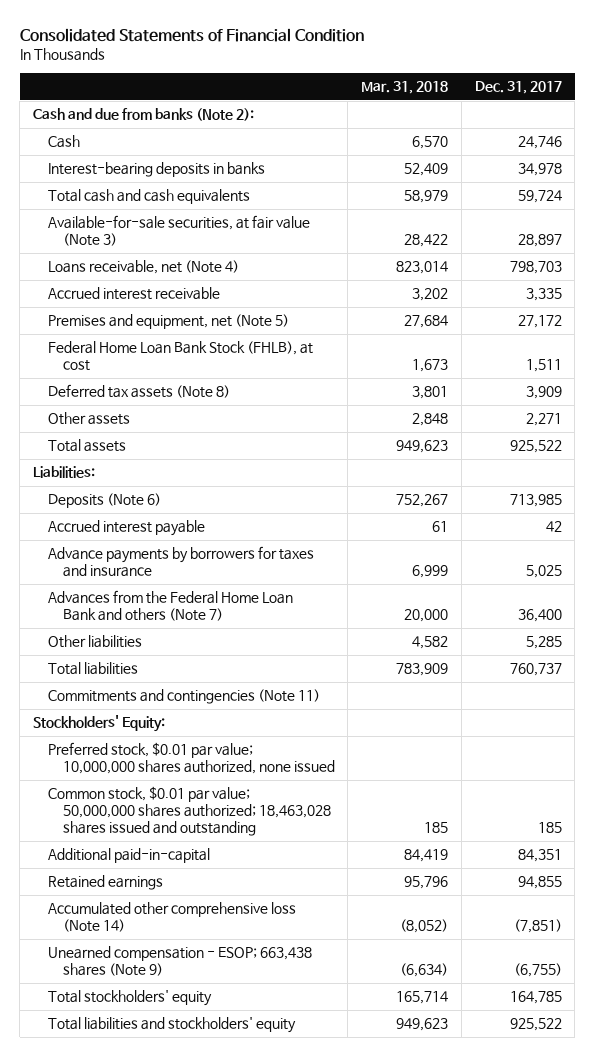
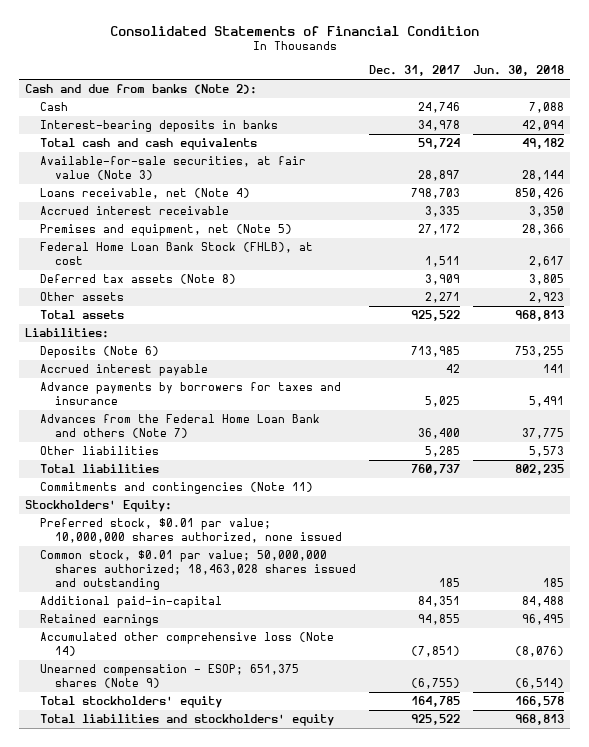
[361,81,449,95] Mar. 31, 2018 -> none
none -> [472,65,564,77] Jun. 30, 2018
[47,946,312,977] Unearned compensation - ESOP; 663,438 shares (Note 9) -> [40,664,300,689] Unearned compensation - ESOP; 651,375 shares (Note 9)

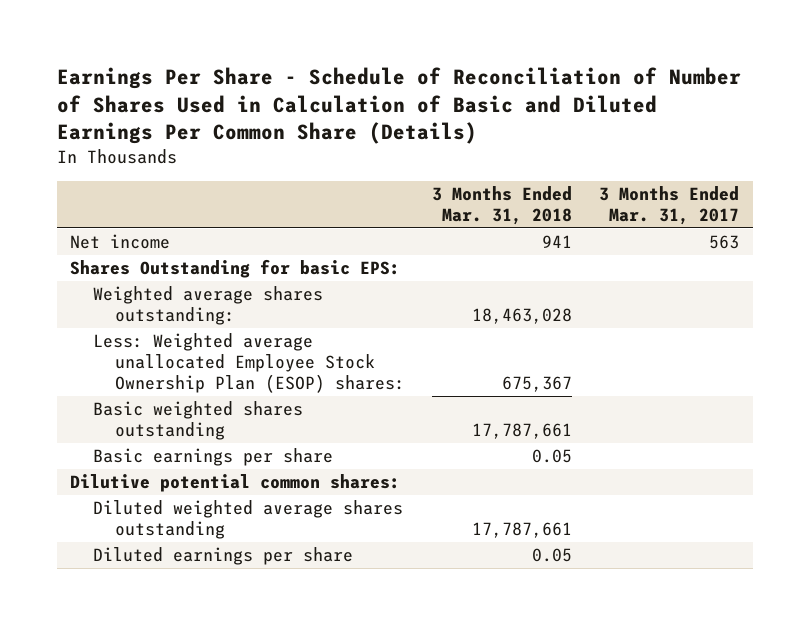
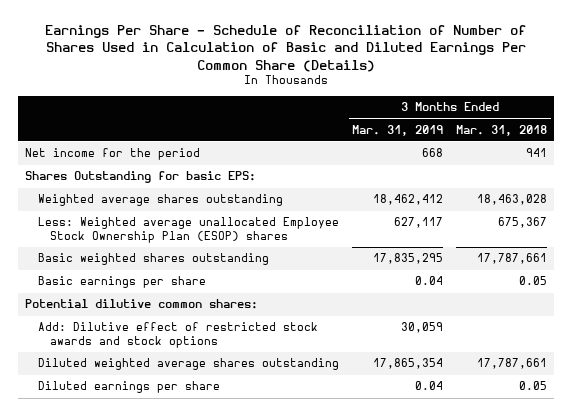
[599,186,740,225] 3 Months Ended Mar. 31, 2017 -> none
none -> [351,124,443,136] Mar. 31, 2019
[70,234,171,250] Net income -> [24,148,200,161] Net income for the period
[92,286,323,326] Weighted average shares outstanding: -> [37,194,283,207] Weighted average shares outstanding
[92,333,406,393] Less: Weighted average unallocated Employee Stock Ownership Plan (ESOP) shares: -> [37,217,339,244] Less: Weighted average unallocated Employee Stock Ownership Plan (ESOP) shares
[70,474,401,493] Dilutive potential common shares: -> [24,299,258,310] Potential dilutive common shares:
none -> [37,322,318,349] Add: Dilutive effect of restricted stock awards and stock options

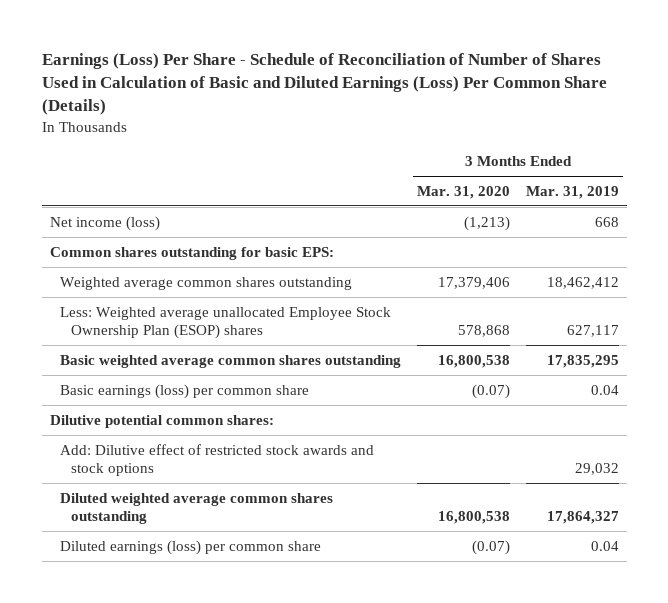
[45,25,527,72] Earnings Per Share - Schedule of Reconciliation of Number of Shares Used in Calculation of Basic and Diluted Earnings Per Common Share (Details) -> [41,52,607,116] Earnings (Loss) Per Share - Schedule of Reconciliation of Number of Shares Used in Calculation of Basic and Diluted Earnings (Loss) Per Common Share (Details)
[456,124,548,136] Mar. 31, 2018 -> none
none -> [417,185,511,199] Mar. 31, 2020
[24,148,200,161] Net income for the period -> [49,215,160,231] Net income (loss)
[24,171,256,184] Shares Outstanding for basic EPS: -> [49,246,334,260] Common shares outstanding for basic EPS:
[37,194,283,207] Weighted average shares outstanding -> [60,276,353,290] Weighted average common shares outstanding
[37,253,269,266] Basic weighted shares outstanding -> [60,354,402,368] Basic weighted average common shares outstanding
[37,276,206,289] Basic earnings per share -> [60,383,310,399] Basic earnings (loss) per common share
[24,299,258,310] Potential dilutive common shares: -> [49,414,274,428] Dilutive potential common shares:
[400,322,443,334] 30,059 -> [574,462,619,475] 29,032
[37,358,339,371] Diluted weighted average shares outstanding -> [60,492,334,524] Diluted weighted average common shares outstanding
[372,358,443,370] 17,865,354 -> [546,510,619,524] 17,864,327
[37,381,220,394] Diluted earnings per share -> [60,539,322,555] Diluted earnings (loss) per common share

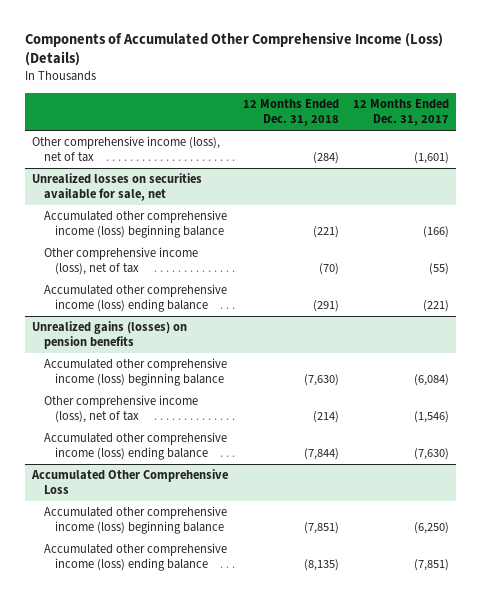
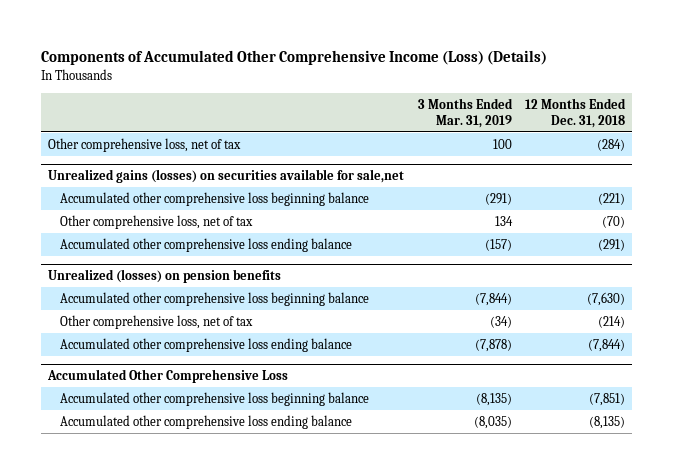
[353,99,450,126] 12 Months Ended Dec. 31, 2017 -> none
none -> [417,97,513,128] 3 Months Ended Mar. 31, 2019
[32,136,221,163] Other comprehensive income (loss), net of tax -> [47,137,241,152] Other comprehensive loss, net of tax
[32,173,203,202] Unrealized losses on securities available for sale, net -> [47,169,404,184] Unrealized gains (losses) on securities available for sale,net
[43,210,227,239] Accumulated other comprehensive income (loss) beginning balance -> [59,191,369,206] Accumulated other comprehensive loss beginning balance
[43,247,198,276] Other comprehensive income (loss), net of tax -> [59,214,253,229] Other comprehensive loss, net of tax
[43,284,227,313] Accumulated other comprehensive income (loss) ending balance -> [59,237,352,252] Accumulated other comprehensive loss ending balance
[32,321,188,350] Unrealized gains (losses) on pension benefits -> [47,269,281,284] Unrealized (losses) on pension benefits
[43,358,227,387] Accumulated other comprehensive income (loss) beginning balance -> [59,291,369,306] Accumulated other comprehensive loss beginning balance
[43,395,198,424] Other comprehensive income (loss), net of tax -> [59,314,253,329] Other comprehensive loss, net of tax
[43,432,227,461] Accumulated other comprehensive income (loss) ending balance -> [59,337,352,352] Accumulated other comprehensive loss ending balance
[43,506,227,535] Accumulated other comprehensive income (loss) beginning balance -> [59,391,369,406] Accumulated other comprehensive loss beginning balance
[43,543,227,572] Accumulated other comprehensive income (loss) ending balance -> [59,414,352,429] Accumulated other comprehensive loss ending balance

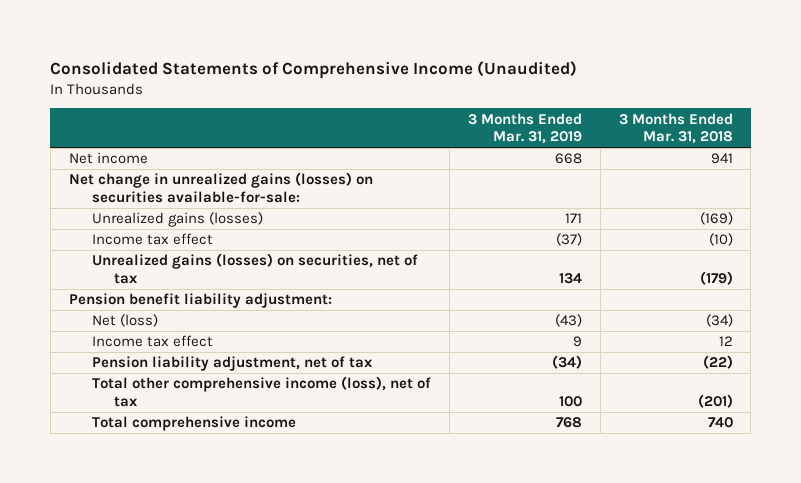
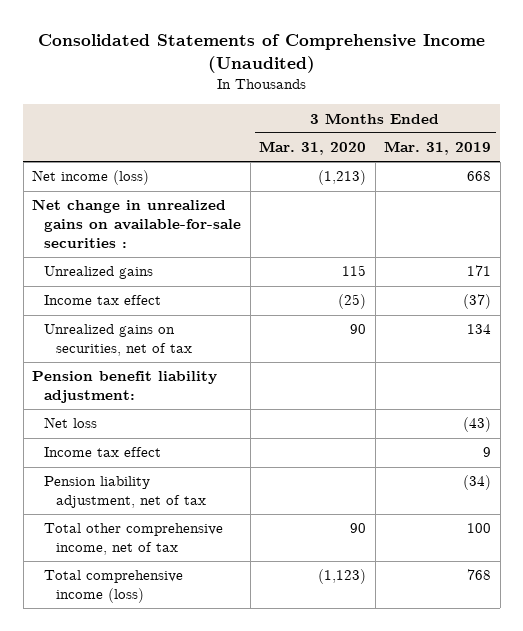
[618,112,733,145] 3 Months Ended Mar. 31, 2018 -> none
none -> [259,141,367,156] Mar. 31, 2020
[68,152,148,165] Net income -> [32,170,150,186] Net income (loss)
[68,172,373,203] Net change in unrealized gains (losses) on securities available-for-sale: -> [32,199,242,249] Net change in unrealized gains on available-for-sale securities :
[91,212,263,228] Unrealized gains (losses) -> [44,266,154,280] Unrealized gains
[91,253,418,284] Unrealized gains (losses) on securities, net of tax -> [44,324,193,357] Unrealized gains on securities, net of tax
[91,314,158,328] Net (loss) -> [44,417,98,429] Net loss
[91,376,431,407] Total other comprehensive income (loss), net of tax -> [44,523,224,556] Total other comprehensive income, net of tax
[91,416,296,432] Total comprehensive income -> [44,570,184,604] Total comprehensive income (loss)

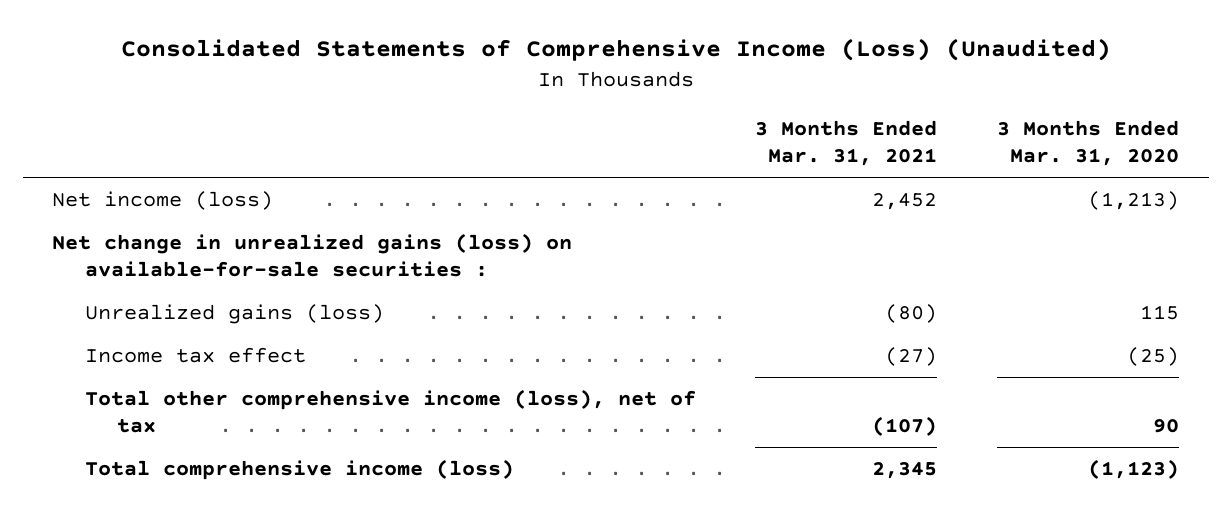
[37,34,485,74] Consolidated Statements of Comprehensive Income (Unaudited) -> [120,38,1111,62] Consolidated Statements of Comprehensive Income (Loss) (Unaudited)
[384,141,492,156] Mar. 31, 2019 -> none
none -> [755,120,938,167] 3 Months Ended Mar. 31, 2021
[32,199,242,249] Net change in unrealized gains on available-for-sale securities : -> [52,232,573,277] Net change in unrealized gains (loss) on available-for-sale securities :
[44,266,154,280] Unrealized gains -> [84,303,384,324] Unrealized gains (loss)
[44,324,193,357] Unrealized gains on securities, net of tax -> none
[32,371,218,404] Pension benefit liability adjustment: -> none
[44,417,98,429] Net loss -> none
[44,447,162,458] Income tax effect -> none
[44,476,207,509] Pension liability adjustment, net of tax -> none
[44,523,224,556] Total other comprehensive income, net of tax -> [84,388,696,433] Total other comprehensive income (loss), net of tax

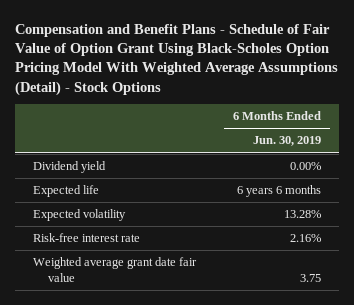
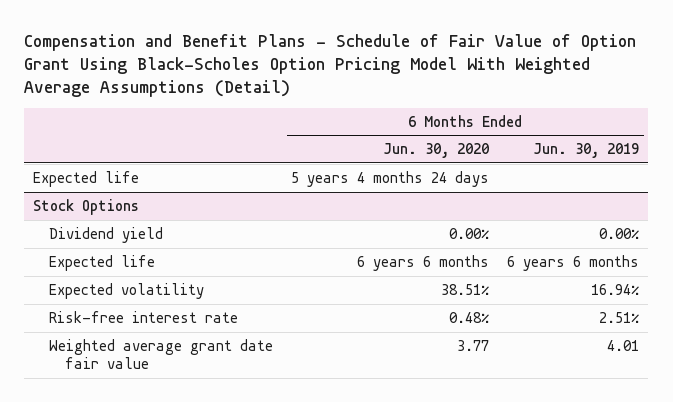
[14,23,338,96] Compensation and Benefit Plans - Schedule of Fair Value of Option Grant Using Black-Scholes Option Pricing Model With Weighted Average Assumptions (Detail) - Stock Options -> [24,34,637,98] Compensation and Benefit Plans - Schedule of Fair Value of Option Grant Using Black-Scholes Option Pricing Model With Weighted Average Assumptions (Detail)
none -> [383,143,490,159] Jun. 30, 2020
none -> [33,170,140,187] Expected life
none -> [33,198,140,215] Stock Options
[284,210,322,219] 13.28% -> [591,283,640,295] 16.94%
[290,234,322,243] 2.16% -> [599,311,640,323] 2.51%
[300,274,322,283] 3.75 -> [607,339,640,351] 4.01

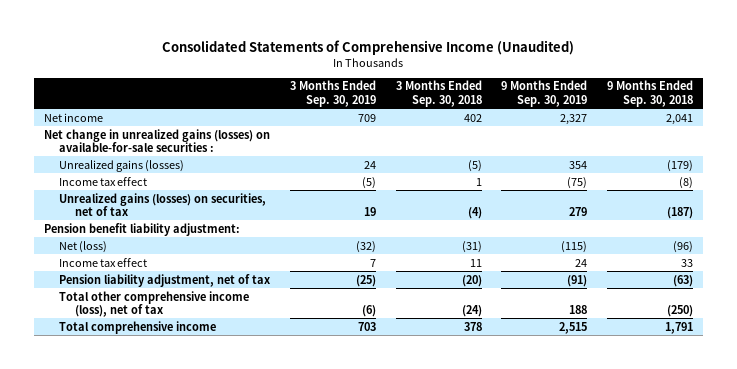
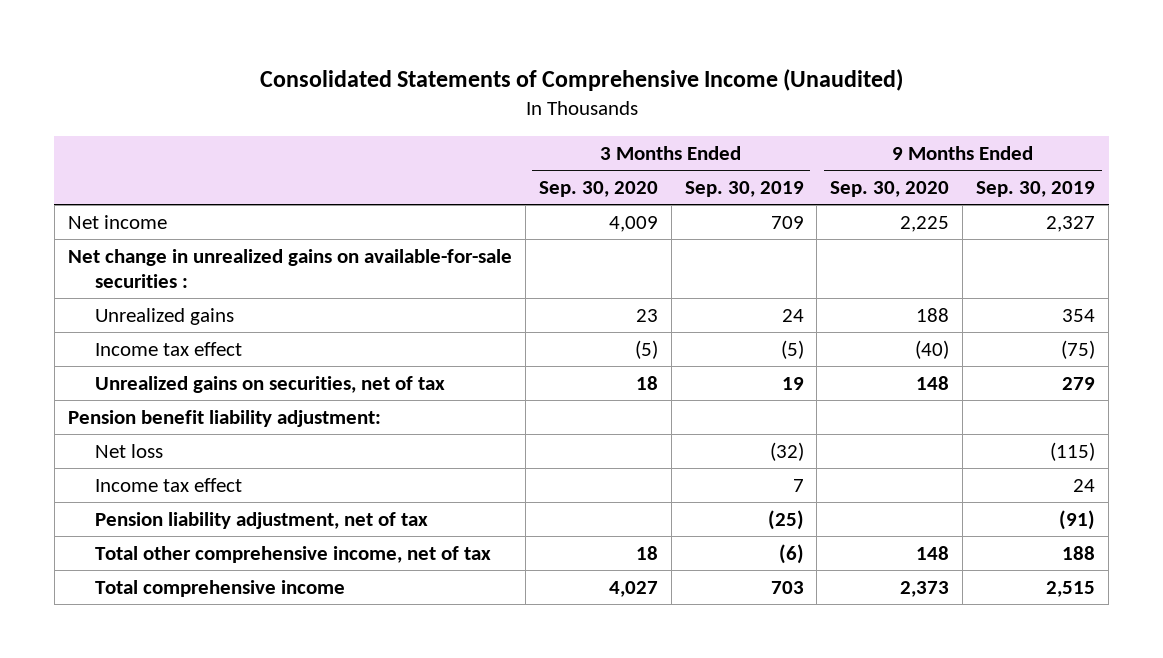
[395,80,482,108] 3 Months Ended Sep. 30, 2018 -> none
[607,80,694,108] 9 Months Ended Sep. 30, 2018 -> none
none -> [538,181,658,198] Sep. 30, 2020
none -> [830,181,950,198] Sep. 30, 2020
[43,128,270,153] Net change in unrealized gains (losses) on available-for-sale securities : -> [67,248,512,288] Net change in unrealized gains on available-for-sale securities :
[59,159,185,172] Unrealized gains (losses) -> [95,307,235,325] Unrealized gains
[59,192,267,217] Unrealized gains (losses) on securities, net of tax -> [95,375,446,393] Unrealized gains on securities, net of tax
[59,240,108,253] Net (loss) -> [95,443,164,458] Net loss
[59,290,250,318] Total other comprehensive income (loss), net of tax -> [95,545,492,563] Total other comprehensive income, net of tax

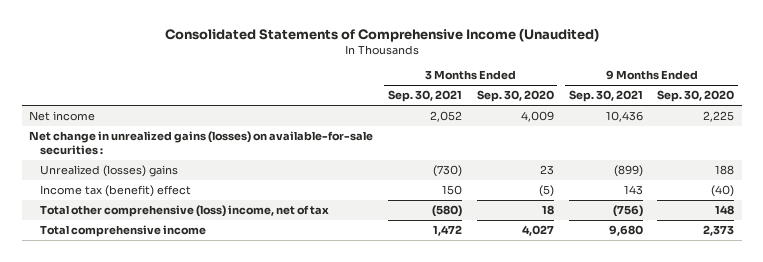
[684,181,804,198] Sep. 30, 2019 -> none
[976,181,1096,198] Sep. 30, 2019 -> none
none -> [387,90,462,103] Sep. 30, 2021
none -> [568,90,643,103] Sep. 30, 2021
[95,375,446,393] Unrealized gains on securities, net of tax -> none
[67,409,381,427] Pension benefit liability adjustment: -> none
[95,443,164,458] Net loss -> none
[95,477,243,492] Income tax effect -> none
[95,511,429,529] Pension liability adjustment, net of tax -> none
[67,248,512,288] Net change in unrealized gains on available-for-sale securities : -> [28,131,373,155] Net change in unrealized gains (losses) on available-for-sale securities :
[95,307,235,325] Unrealized gains -> [40,165,179,178] Unrealized (losses) gains
[95,341,243,356] Income tax effect -> [40,185,192,198] Income tax (benefit) effect
[95,545,492,563] Total other comprehensive income, net of tax -> [40,205,330,218] Total other comprehensive (loss) income, net of tax

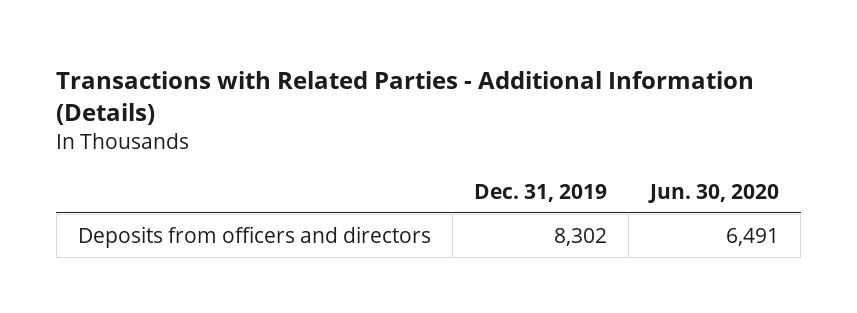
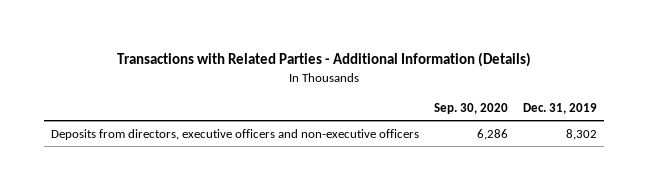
[648,183,780,203] Jun. 30, 2020 -> none
none -> [433,102,508,114] Sep. 30, 2020
[78,225,432,248] Deposits from officers and directors -> [51,128,420,140] Deposits from directors, executive officers and non-executive officers

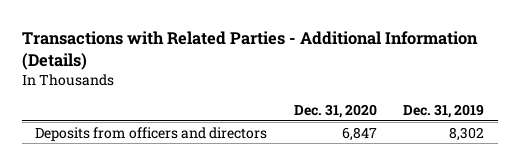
[433,102,508,114] Sep. 30, 2020 -> none
none -> [293,104,377,119] Dec. 31, 2020
[51,128,420,140] Deposits from directors, executive officers and non-executive officers -> [35,126,268,141] Deposits from officers and directors

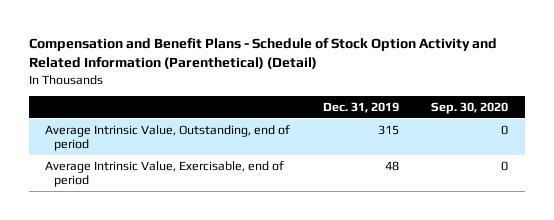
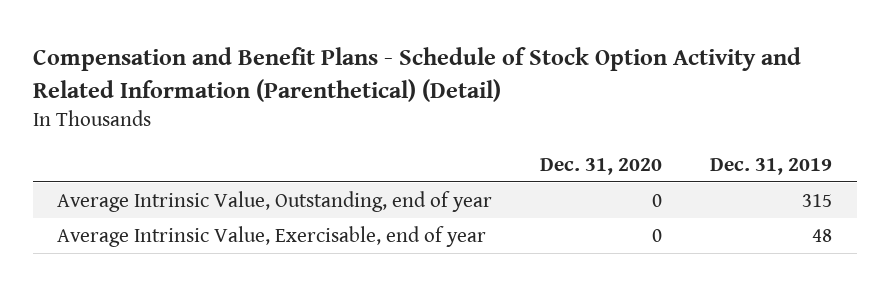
[431,101,509,114] Sep. 30, 2020 -> none
none -> [540,157,663,175] Dec. 31, 2020
[45,124,291,152] Average Intrinsic Value, Outstanding, end of period -> [56,190,492,212] Average Intrinsic Value, Outstanding, end of year
[45,160,285,188] Average Intrinsic Value, Exercisable, end of period -> [56,225,486,247] Average Intrinsic Value, Exercisable, end of year

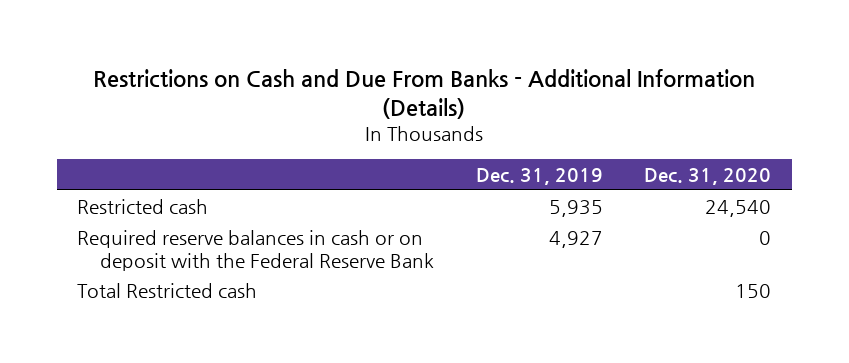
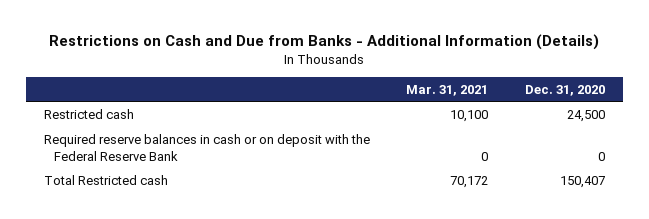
[93,68,756,120] Restrictions on Cash and Due From Banks - Additional Information (Details) -> [49,34,600,51] Restrictions on Cash and Due from Banks - Additional Information (Details)
[475,168,603,186] Dec. 31, 2019 -> none
none -> [406,84,489,96] Mar. 31, 2021
[705,199,772,217] 24,540 -> [566,109,605,122] 24,500
[735,283,772,298] 150 -> [559,175,605,188] 150,407

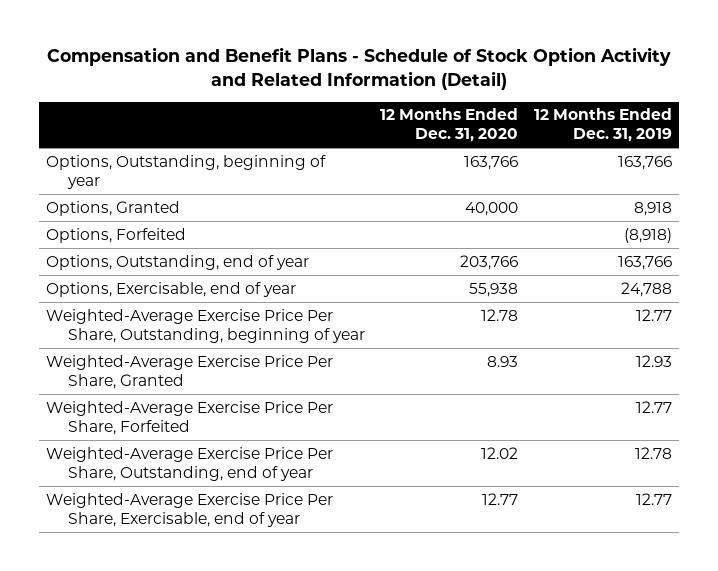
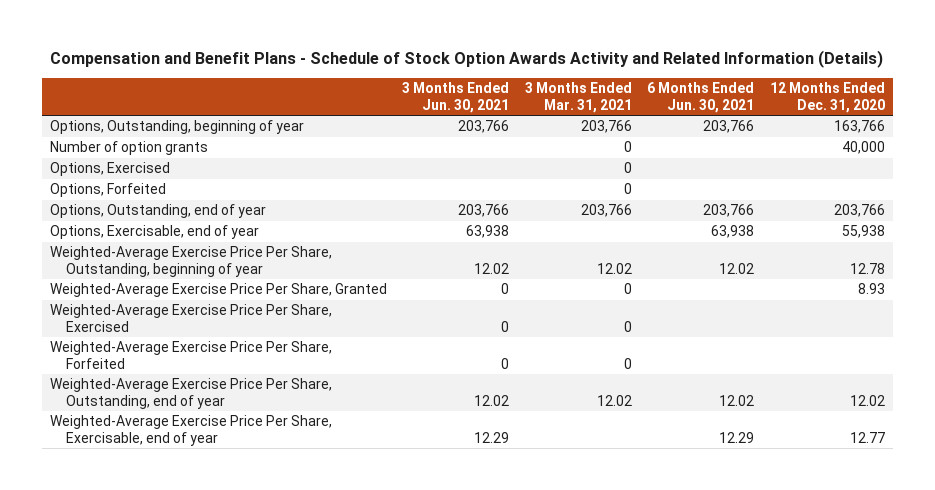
[46,47,671,91] Compensation and Benefit Plans - Schedule of Stock Option Activity and Related Information (Detail) -> [50,49,884,68] Compensation and Benefit Plans - Schedule of Stock Option Awards Activity and Related Information (Details)
[533,108,672,143] 12 Months Ended Dec. 31, 2019 -> none
none -> [402,82,510,113] 3 Months Ended Jun. 30, 2021
none -> [524,82,632,113] 3 Months Ended Mar. 31, 2021
none -> [647,82,755,113] 6 Months Ended Jun. 30, 2021
[46,200,181,216] Options, Granted -> [50,141,209,156] Number of option grants
none -> [50,162,171,177] Options, Exercised
none -> [50,304,333,333] Weighted-Average Exercise Price Per Share, Exercised

